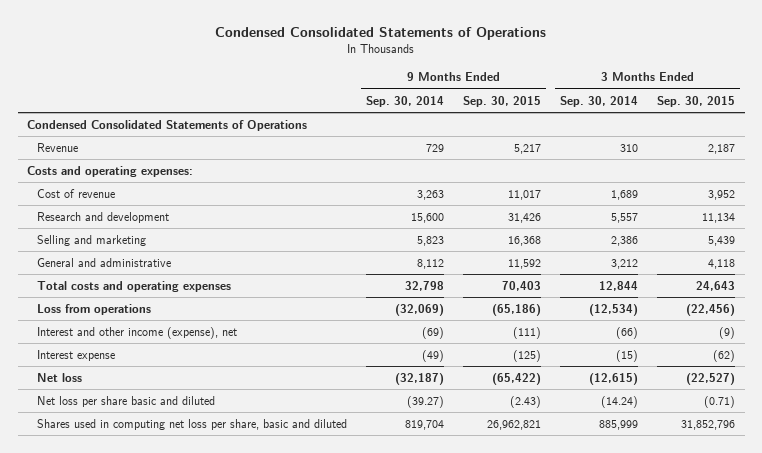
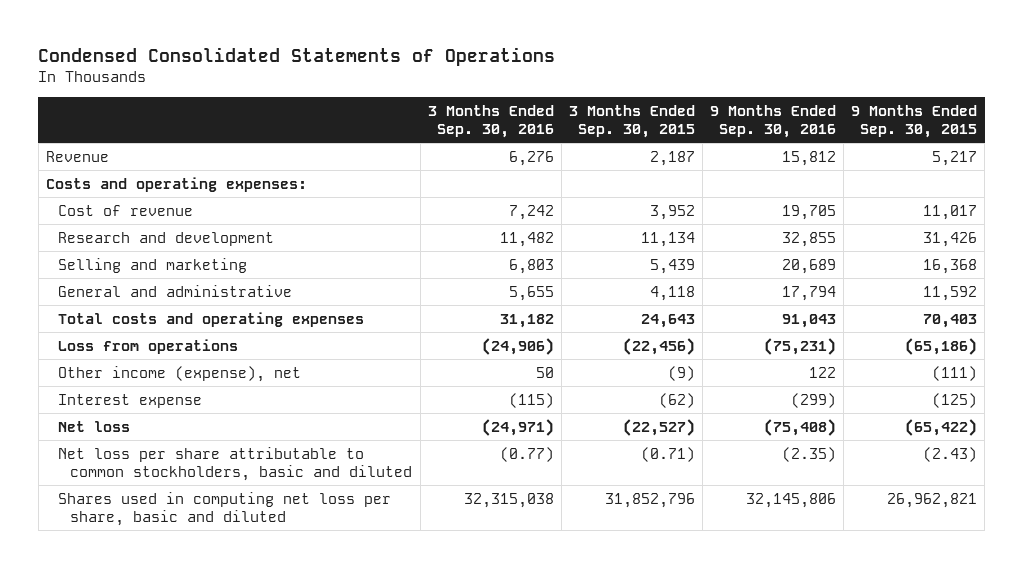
[366,95,445,107] Sep. 30, 2014 -> none
[560,95,639,107] Sep. 30, 2014 -> none
none -> [427,104,554,138] 3 Months Ended Sep. 30, 2016
none -> [709,104,836,138] 9 Months Ended Sep. 30, 2016
[27,120,308,132] Condensed Consolidated Statements of Operations -> none
[37,327,238,340] Interest and other income (expense), net -> [58,365,302,382] Other income (expense), net
[37,396,216,408] Net loss per share basic and diluted -> [58,446,413,481] Net loss per share attributable to common stockholders, basic and diluted

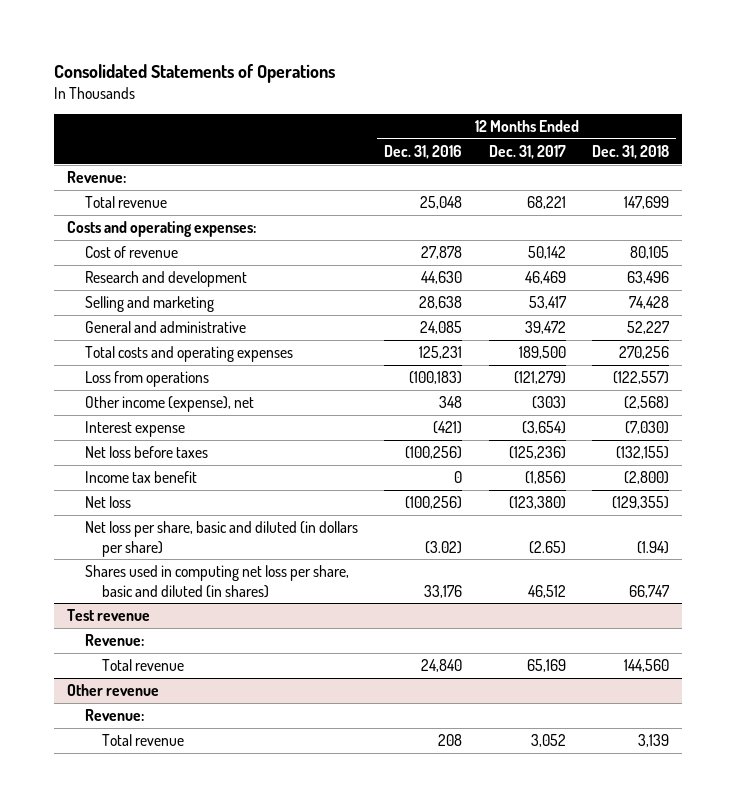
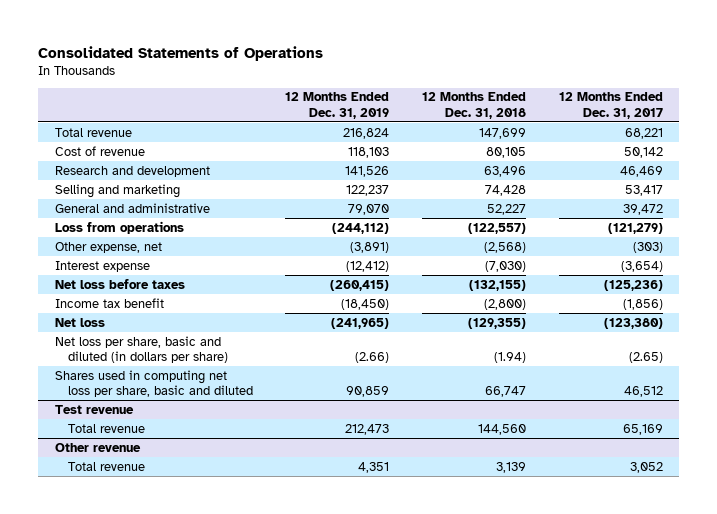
[384,144,463,159] Dec. 31, 2016 -> none
none -> [285,92,390,119] 12 Months Ended Dec. 31, 2019
[66,171,126,184] Revenue: -> none
[66,221,256,238] Costs and operating expenses: -> none
[84,346,293,363] Total costs and operating expenses -> none
[84,396,254,413] Other income (expense), net -> [54,241,162,253] Other expense, net
[84,565,349,598] Shares used in computing net loss per share, basic and diluted (in shares) -> [54,369,253,398] Shares used in computing net loss per share, basic and diluted
[84,634,144,647] Revenue: -> none
[84,709,144,722] Revenue: -> none

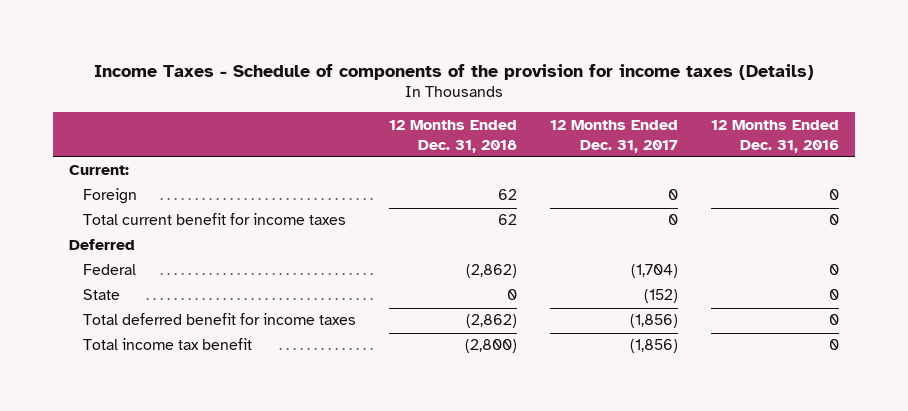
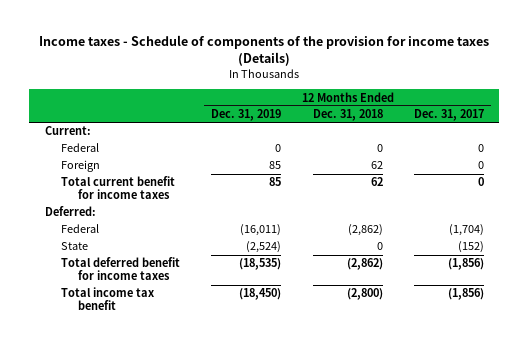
[93,63,814,80] Income Taxes - Schedule of components of the provision for income taxes (Details) -> [39,35,490,67] Income taxes - Schedule of components of the provision for income taxes (Details)
[710,119,839,153] 12 Months Ended Dec. 31, 2016 -> none
none -> [211,109,282,122] Dec. 31, 2019
none -> [61,143,100,153] Federal
[69,239,136,251] Deferred -> [44,206,96,217] Deferred:

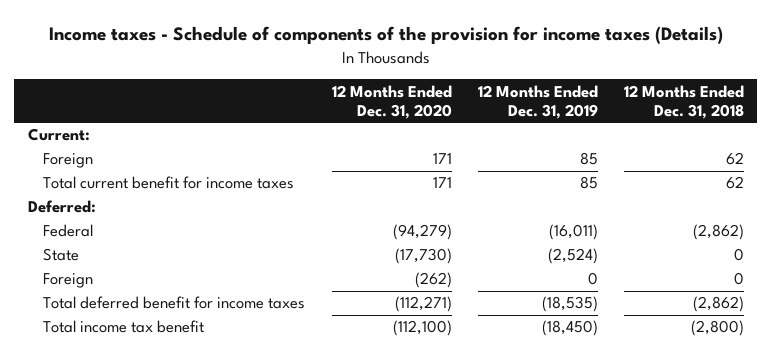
[413,109,484,122] Dec. 31, 2017 -> none
none -> [331,84,452,119] 12 Months Ended Dec. 31, 2020
[61,143,100,153] Federal -> none
none -> [43,273,94,289] Foreign

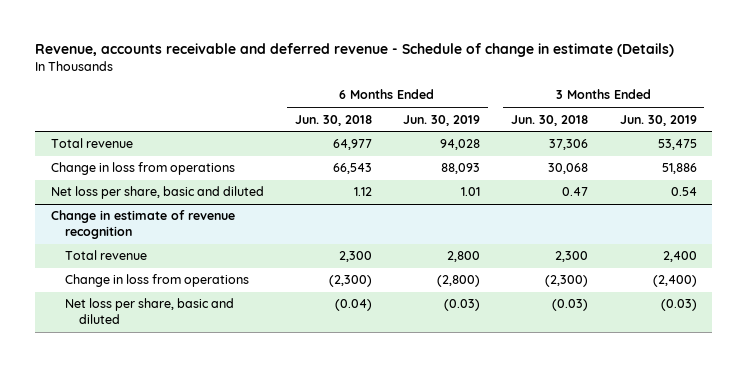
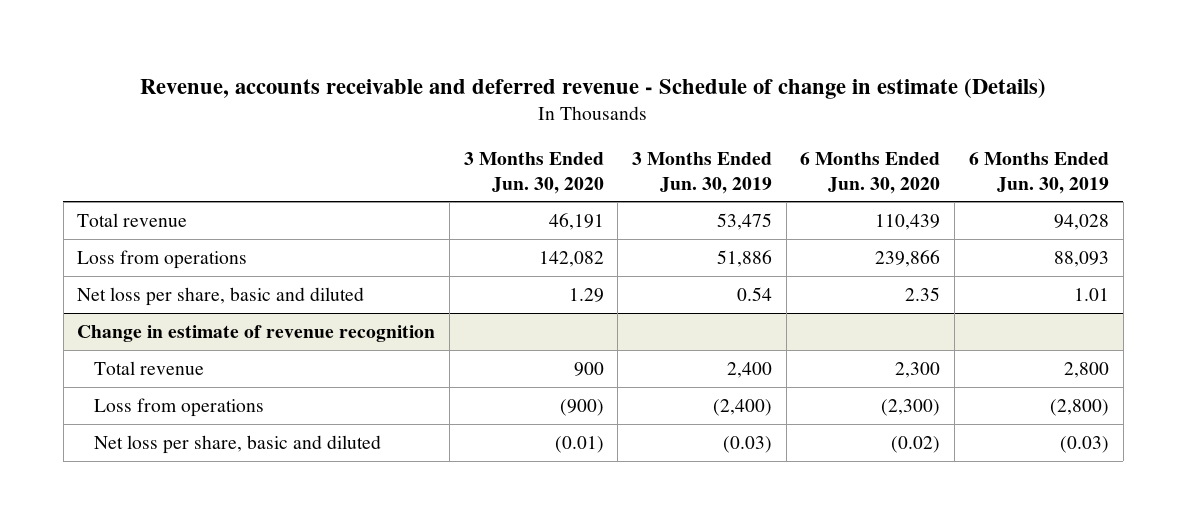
[294,114,372,126] Jun. 30, 2018 -> none
[511,114,589,126] Jun. 30, 2018 -> none
none -> [463,152,604,194] 3 Months Ended Jun. 30, 2020
none -> [800,152,941,194] 6 Months Ended Jun. 30, 2020
[50,162,235,176] Change in loss from operations -> [77,249,248,269] Loss from operations
[64,274,249,288] Change in loss from operations -> [93,397,264,417] Loss from operations

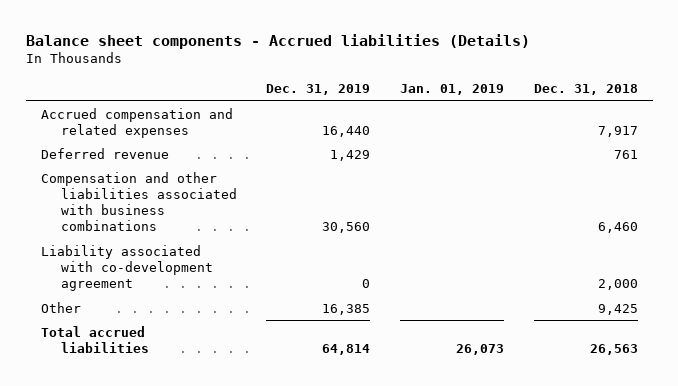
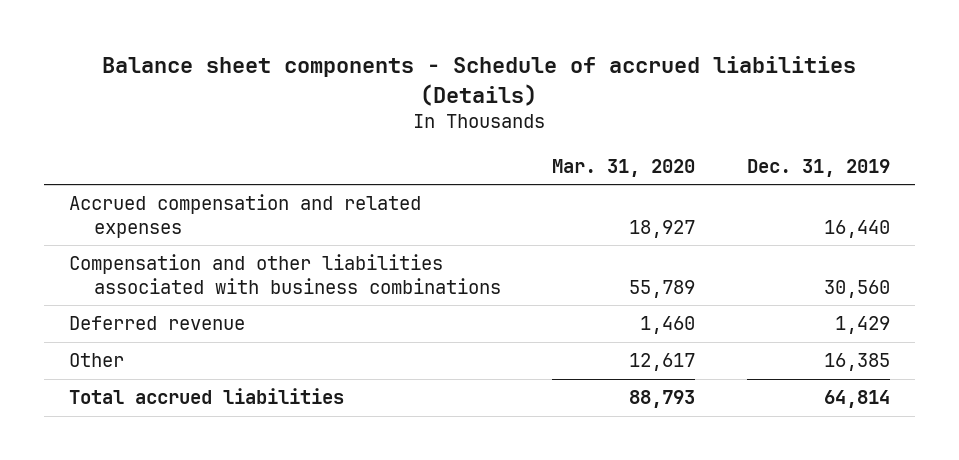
[25,33,530,49] Balance sheet components - Accrued liabilities (Details) -> [102,56,857,106] Balance sheet components - Schedule of accrued liabilities (Details)
[400,84,505,96] Jan. 01, 2019 -> none
[533,84,638,96] Dec. 31, 2018 -> none
none -> [552,158,696,177] Mar. 31, 2020
[40,244,213,292] Liability associated with co-development agreement -> none
[40,147,169,159] Deferred revenue -> [69,316,246,331] Deferred revenue

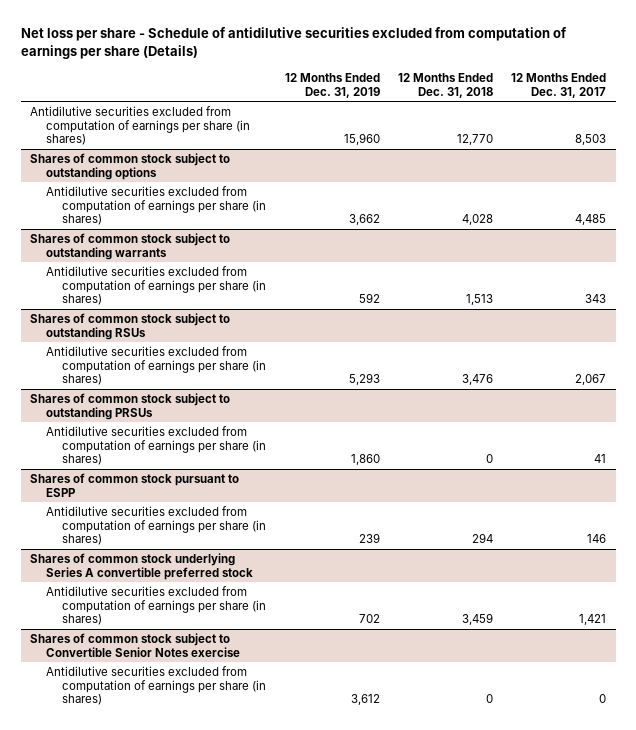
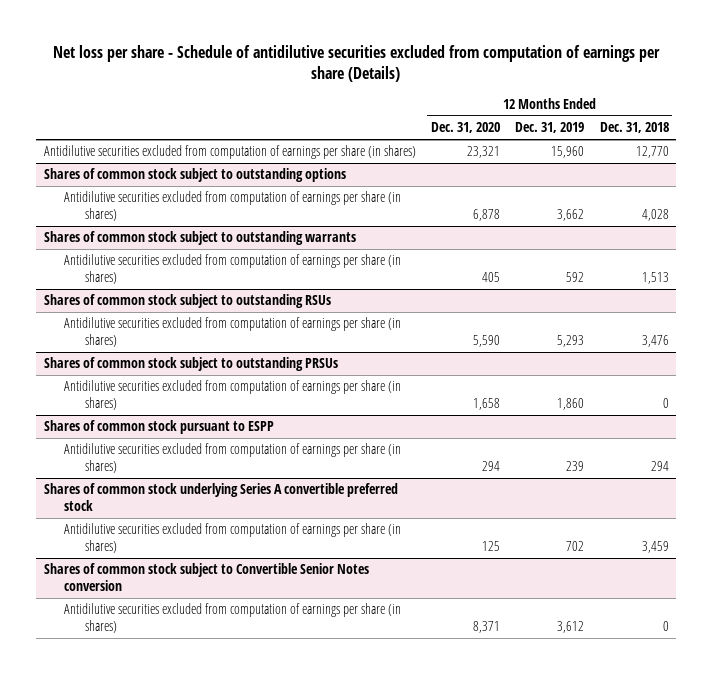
[511,72,607,98] 12 Months Ended Dec. 31, 2017 -> none
none -> [431,122,501,134] Dec. 31, 2020
[29,633,240,657] Shares of common stock subject to Convertible Senior Notes exercise -> [43,563,369,591] Shares of common stock subject to Convertible Senior Notes conversion

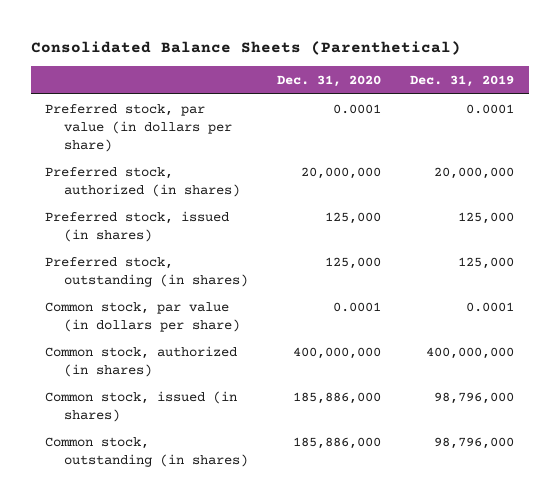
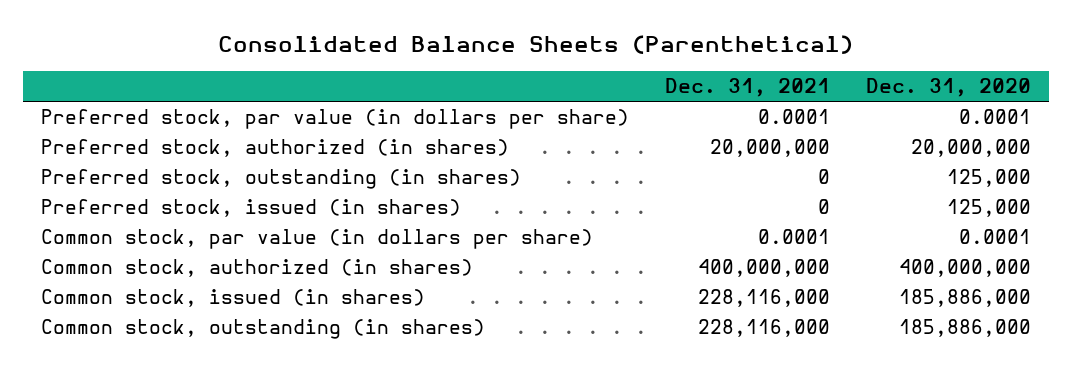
[410,75,515,88] Dec. 31, 2019 -> none
none -> [664,78,830,98] Dec. 31, 2021
[45,210,230,242] Preferred stock, issued (in shares) -> [40,199,461,218] Preferred stock, issued (in shares)

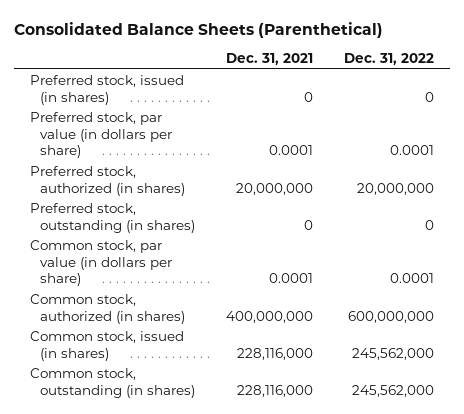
[866,78,1032,98] Dec. 31, 2020 -> none
none -> [344,53,435,66] Dec. 31, 2022
[40,199,461,218] Preferred stock, issued (in shares) -> [29,74,184,105] Preferred stock, issued (in shares)

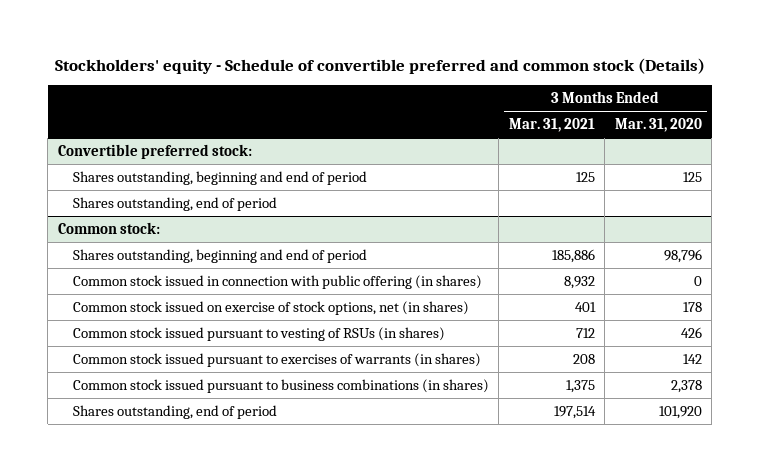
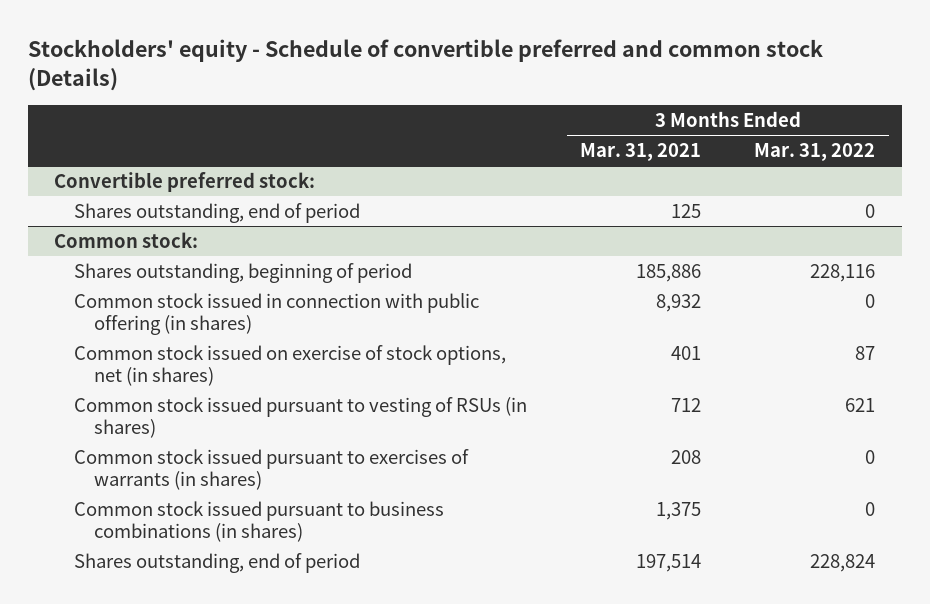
[614,118,702,133] Mar. 31, 2020 -> none
none -> [754,143,876,162] Mar. 31, 2022
[72,196,277,211] Shares outstanding, end of period -> none
[72,170,367,185] Shares outstanding, beginning and end of period -> [74,203,361,224] Shares outstanding, end of period
[72,248,367,263] Shares outstanding, beginning and end of period -> [74,263,413,284] Shares outstanding, beginning of period

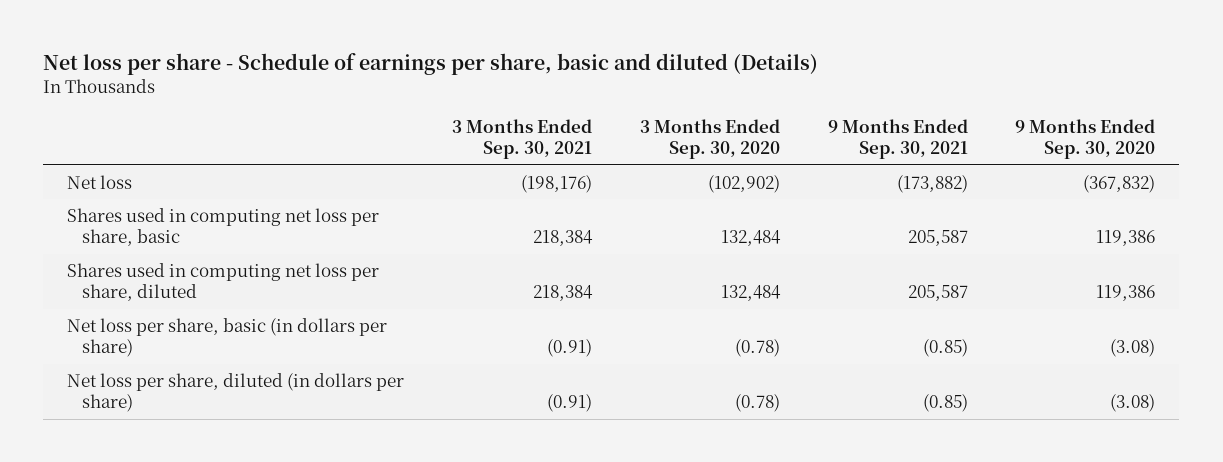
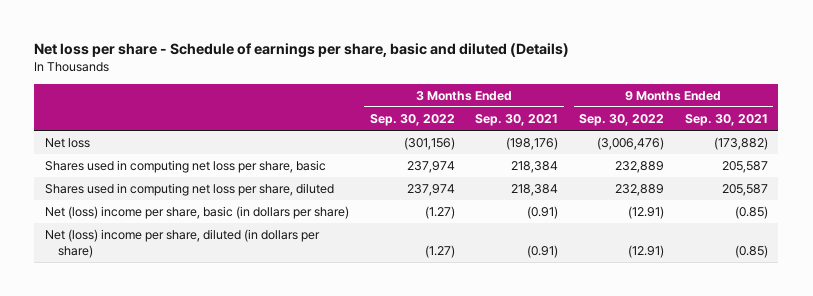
[639,118,780,160] 3 Months Ended Sep. 30, 2020 -> none
[1015,118,1156,160] 9 Months Ended Sep. 30, 2020 -> none
none -> [369,114,455,127] Sep. 30, 2022
none -> [579,114,665,127] Sep. 30, 2022
[67,317,388,358] Net loss per share, basic (in dollars per share) -> [44,206,349,220] Net (loss) income per share, basic (in dollars per share)
[67,372,405,413] Net loss per share, diluted (in dollars per share) -> [44,229,320,258] Net (loss) income per share, diluted (in dollars per share)

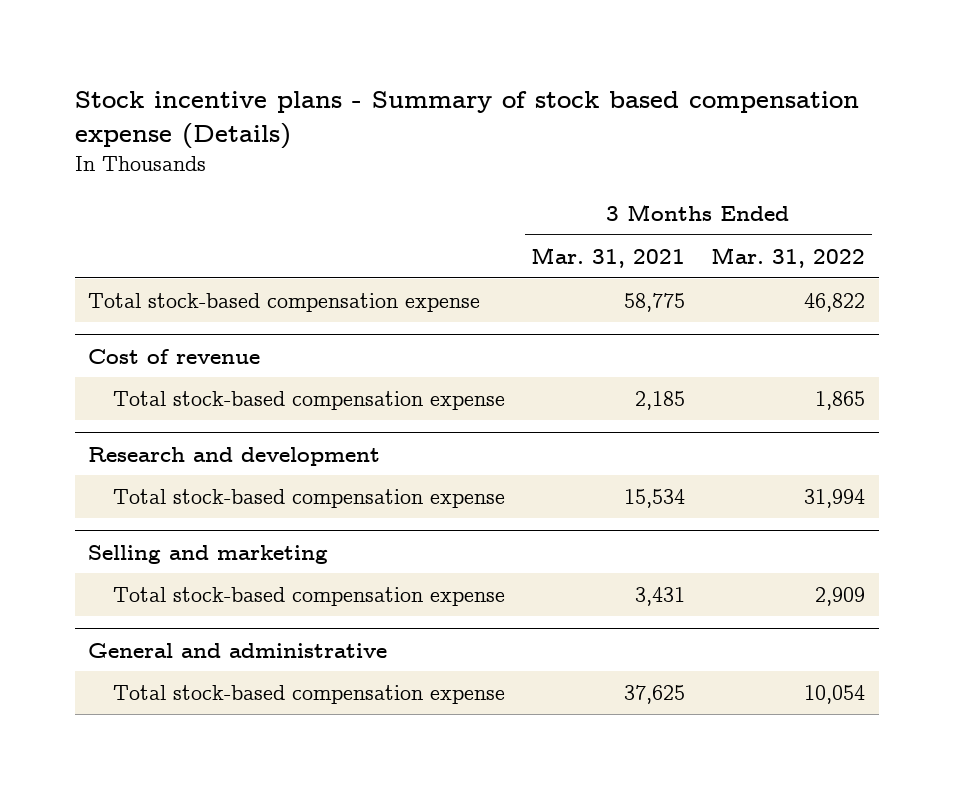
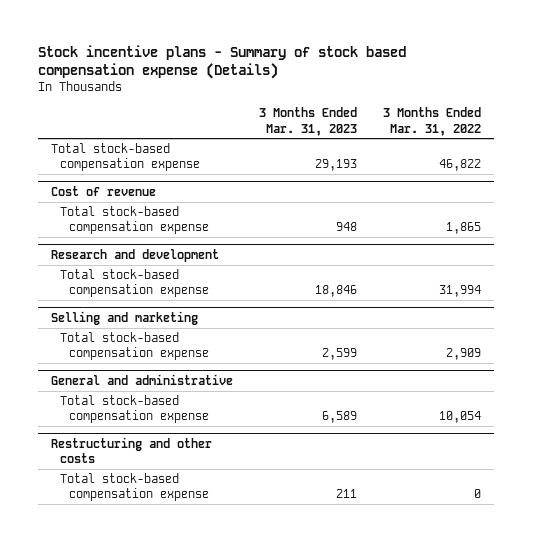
[531,246,686,268] Mar. 31, 2021 -> none
none -> [259,107,358,136] 3 Months Ended Mar. 31, 2023
none -> [51,436,213,464] Restructuring and other costs
none -> [60,473,210,502] Total stock-based compensation expense

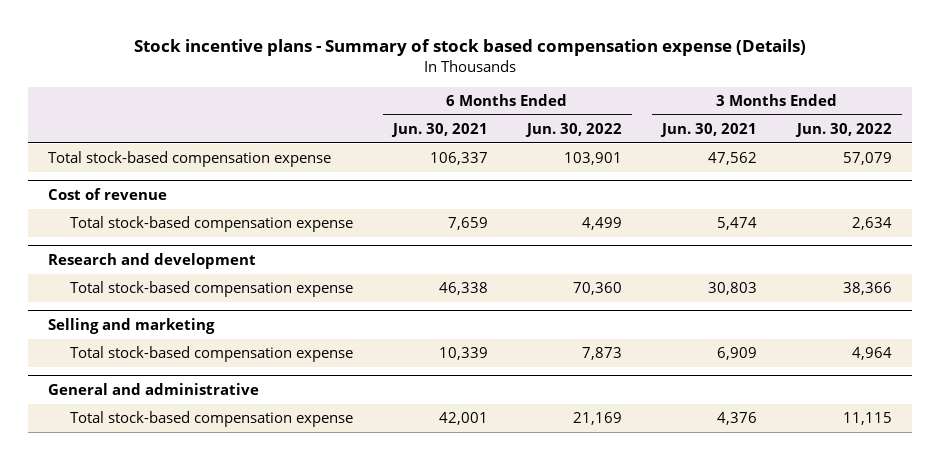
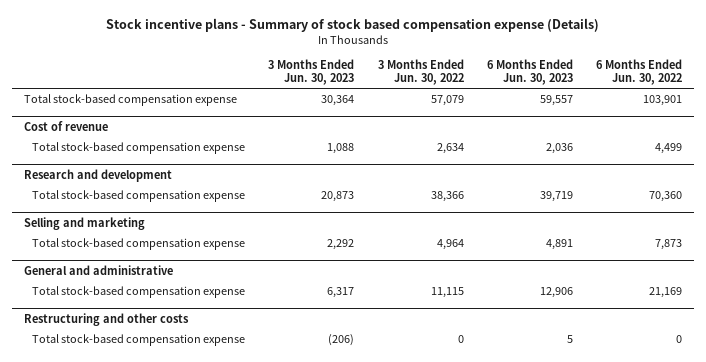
[390,123,488,138] Jun. 30, 2021 -> none
[660,123,758,138] Jun. 30, 2021 -> none
none -> [268,59,355,86] 3 Months Ended Jun. 30, 2023
none -> [487,59,574,86] 6 Months Ended Jun. 30, 2023
none -> [23,312,189,326] Restructuring and other costs
none -> [32,334,246,347] Total stock-based compensation expense

